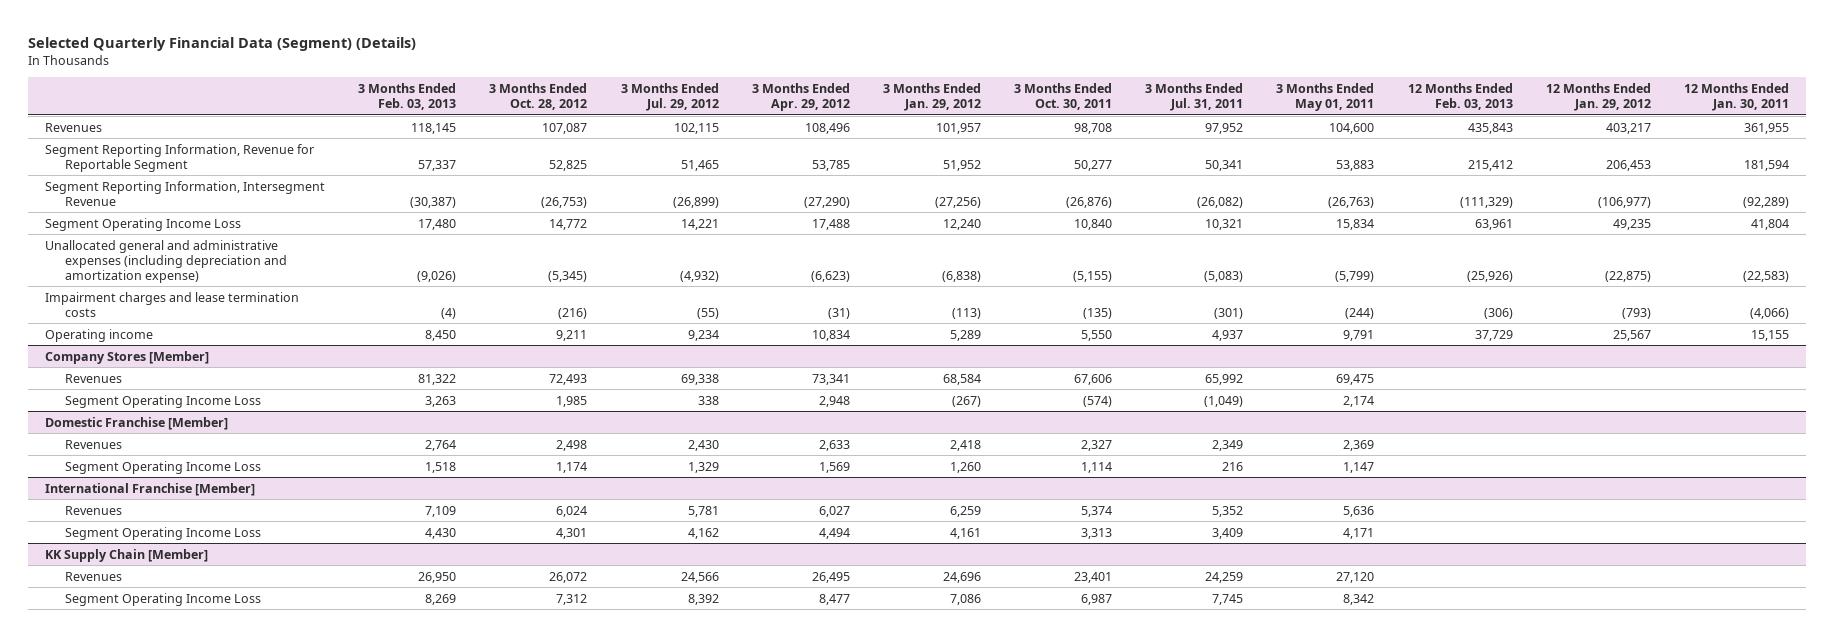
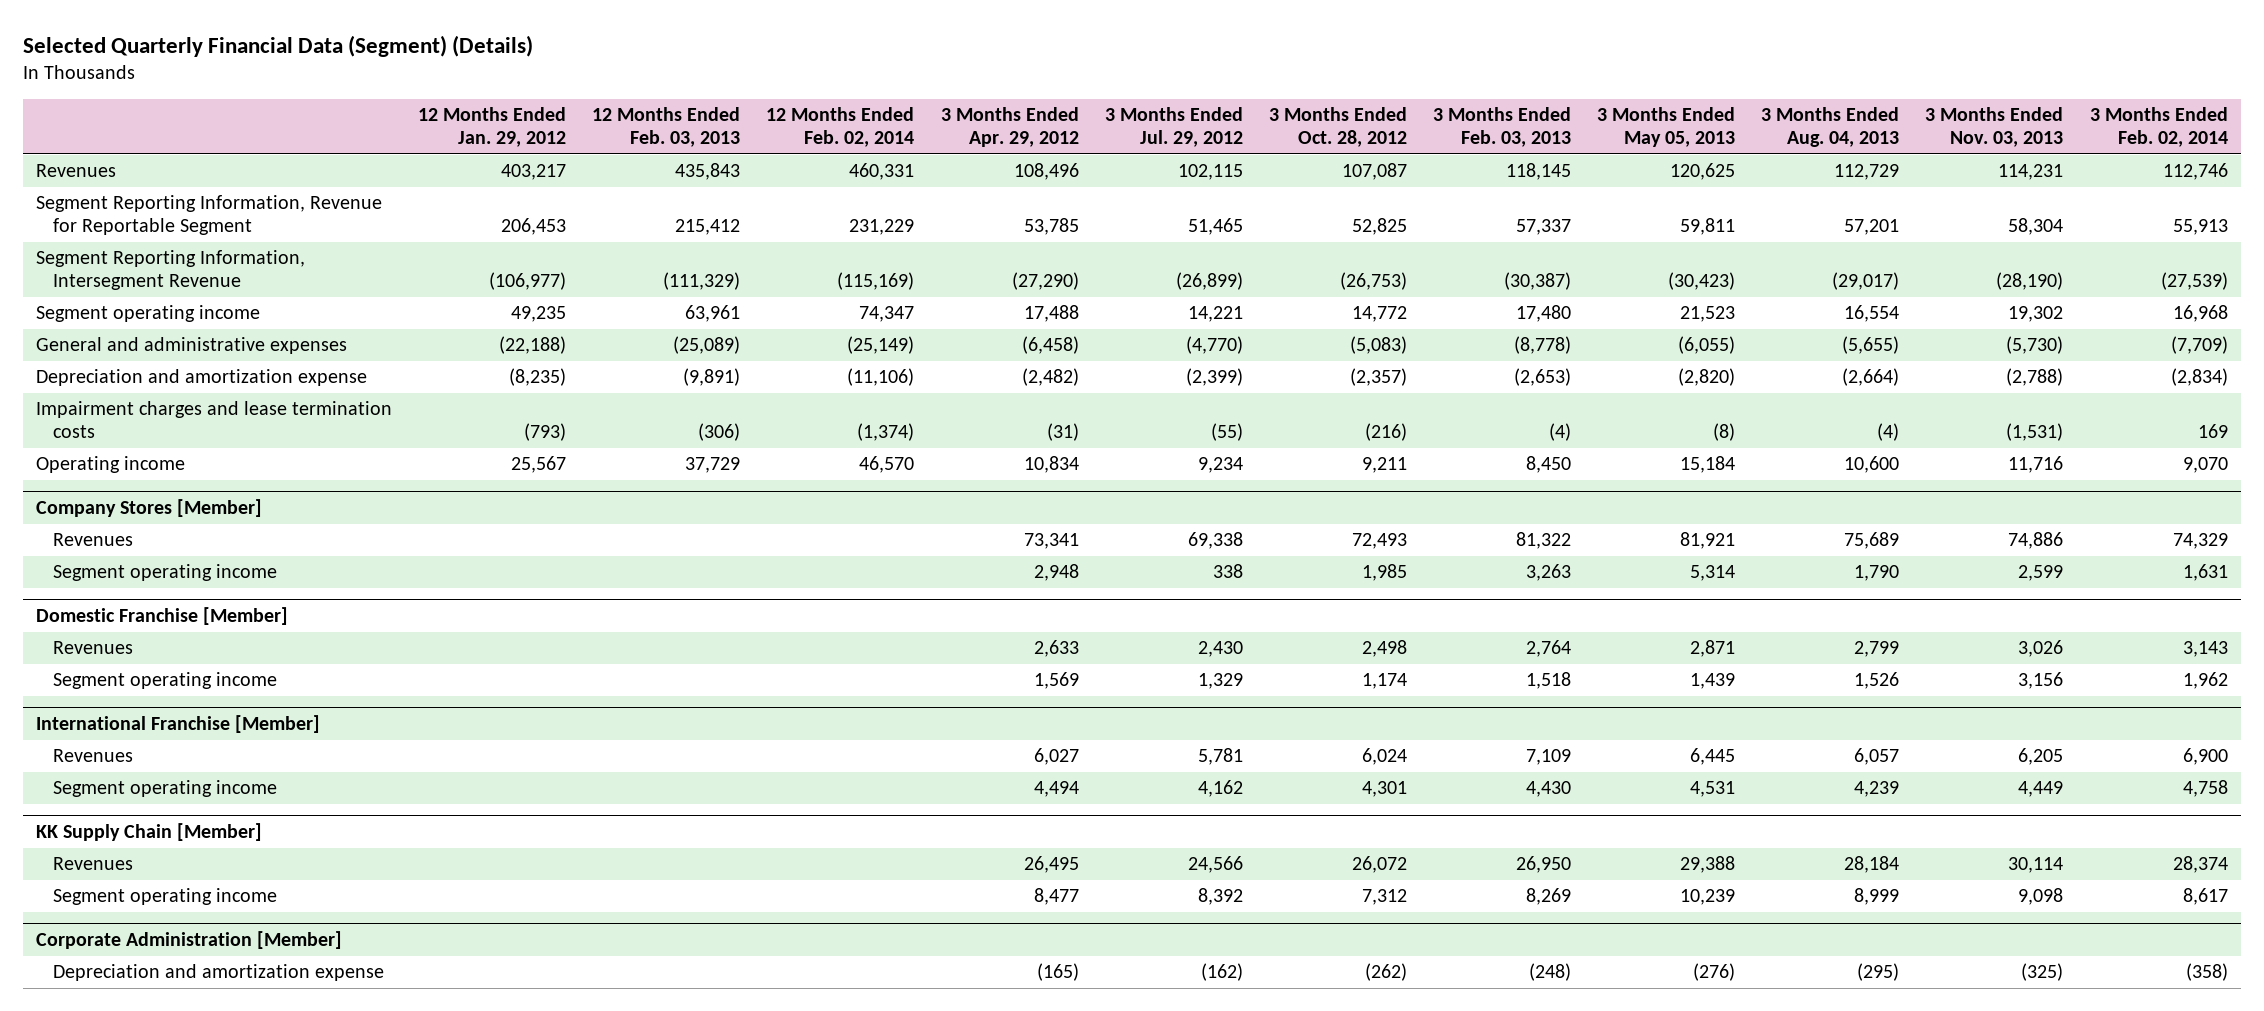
[882,83,981,112] 3 Months Ended Jan. 29, 2012 -> none
[1014,83,1113,111] 3 Months Ended Oct. 30, 2011 -> none
[1145,83,1244,112] 3 Months Ended Jul. 31, 2011 -> none
[1276,83,1375,112] 3 Months Ended May 01, 2011 -> none
[1684,83,1790,112] 12 Months Ended Jan. 30, 2011 -> none
none -> [766,107,915,147] 12 Months Ended Feb. 02, 2014
none -> [1597,107,1736,147] 3 Months Ended May 05, 2013
none -> [1761,107,1900,147] 3 Months Ended Aug. 04, 2013
none -> [1925,107,2064,147] 3 Months Ended Nov. 03, 2013
none -> [2089,107,2228,147] 3 Months Ended Feb. 02, 2014
[44,239,287,283] Unallocated general and administrative expenses (including depreciation and amortization expense) -> none
[44,217,241,231] Segment Operating Income Loss -> [35,305,260,323] Segment operating income
none -> [35,337,347,355] General and administrative expenses
none -> [35,369,367,387] Depreciation and amortization expense
[64,394,261,408] Segment Operating Income Loss -> [53,564,278,582] Segment operating income
[64,460,261,474] Segment Operating Income Loss -> [53,672,278,690] Segment operating income
[64,526,261,540] Segment Operating Income Loss -> [53,780,278,798] Segment operating income
[64,592,261,606] Segment Operating Income Loss -> [53,888,278,906] Segment operating income
none -> [35,930,342,949] Corporate Administration [Member]
none -> [53,964,385,982] Depreciation and amortization expense

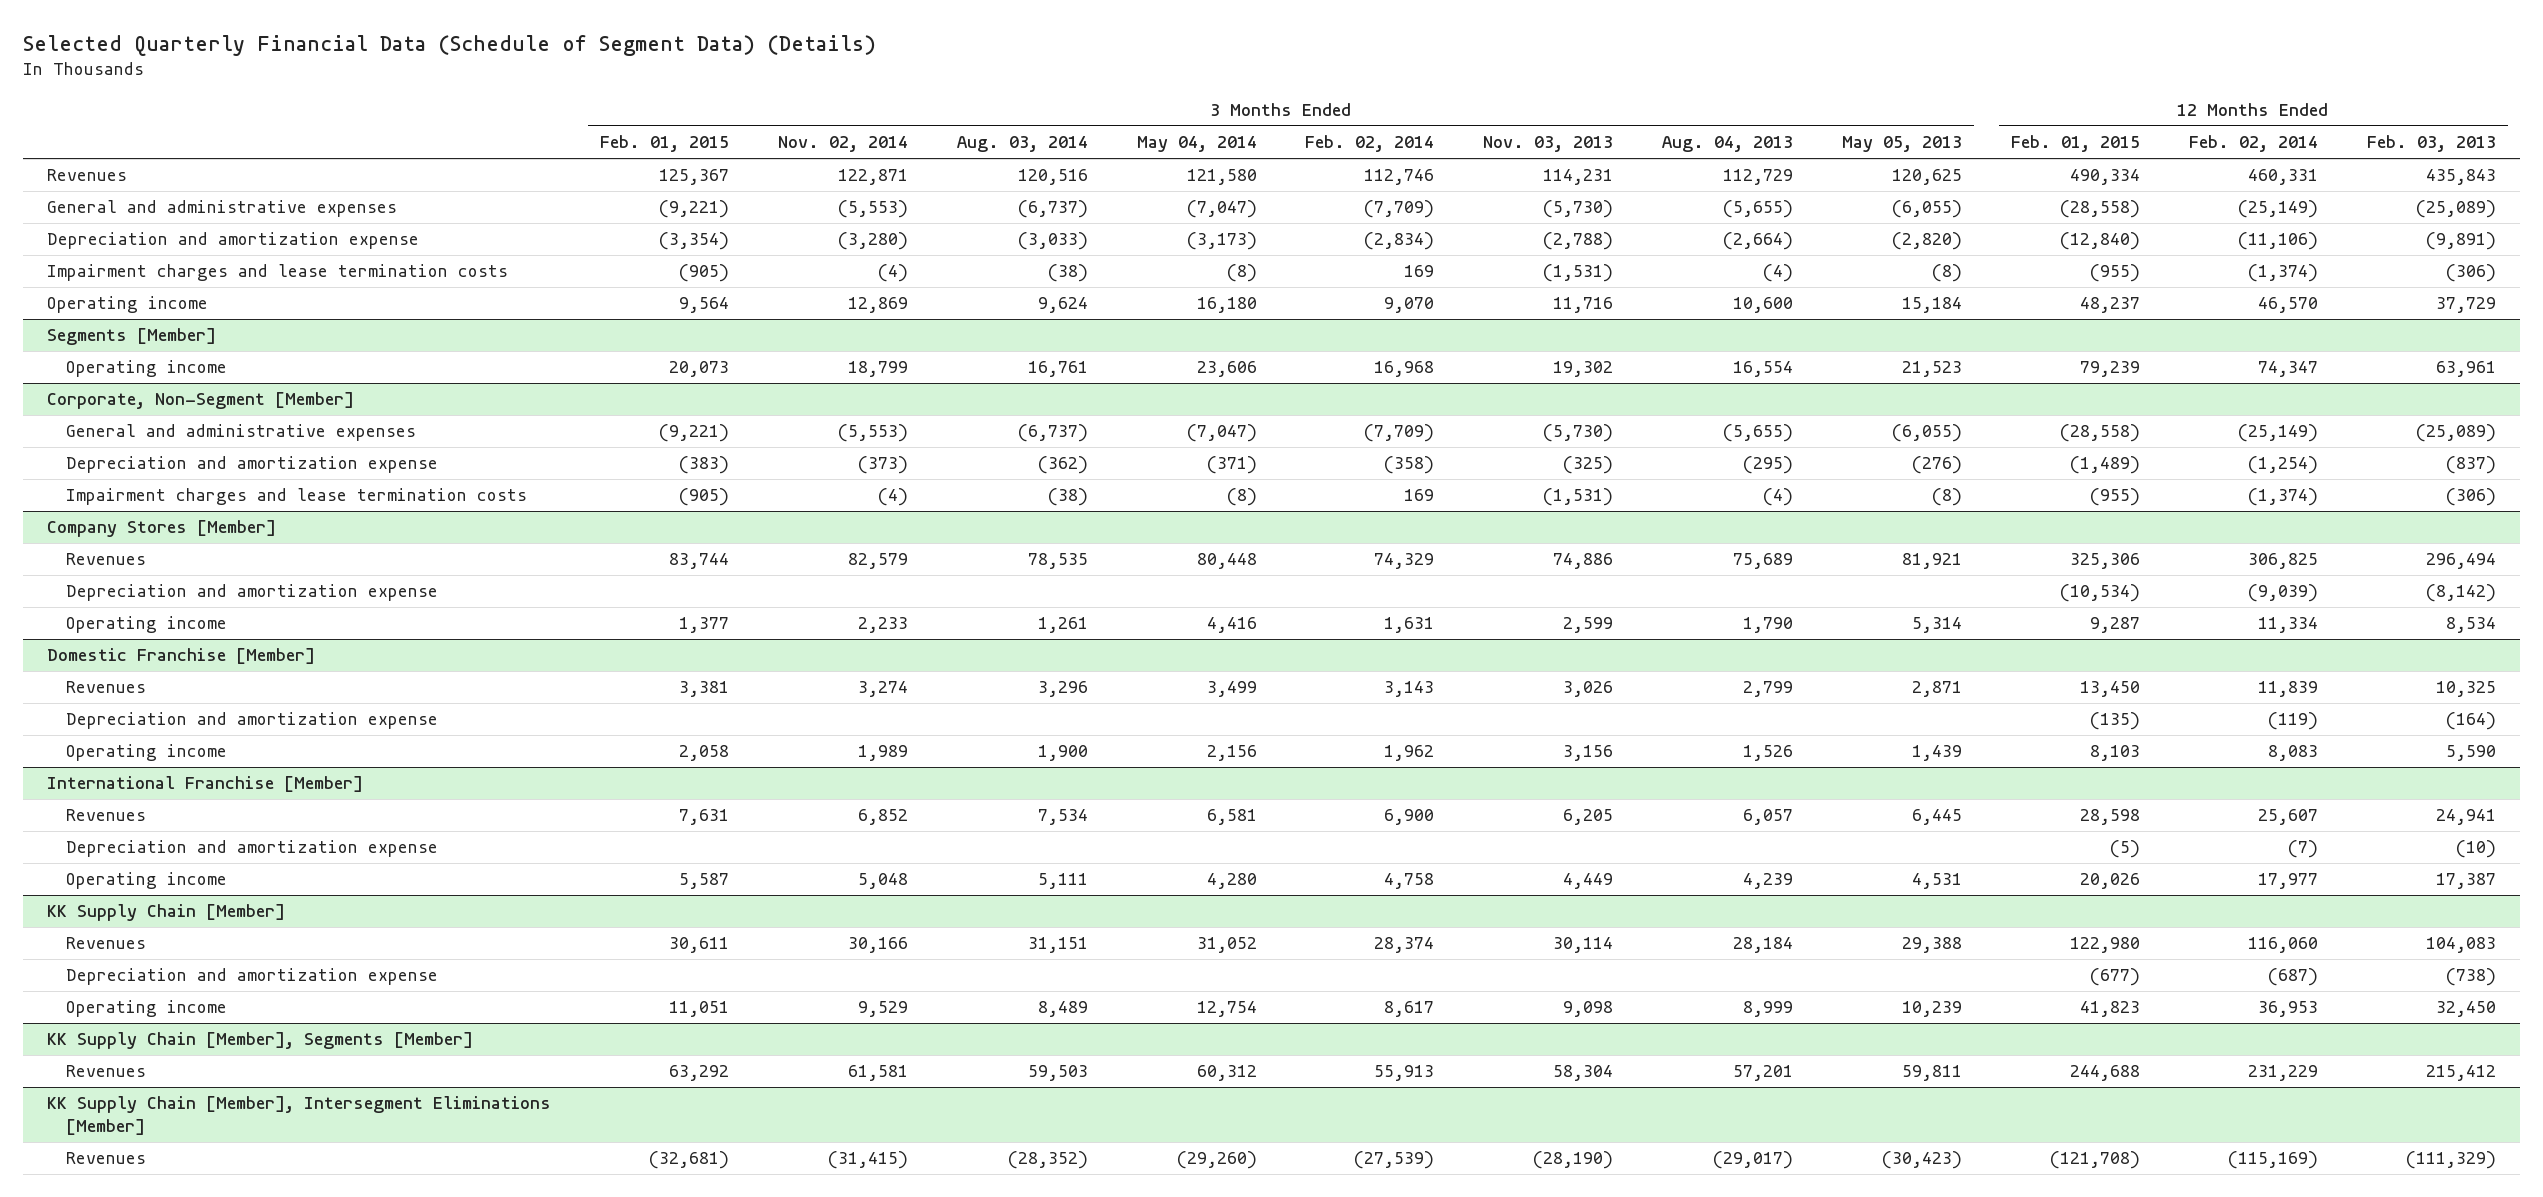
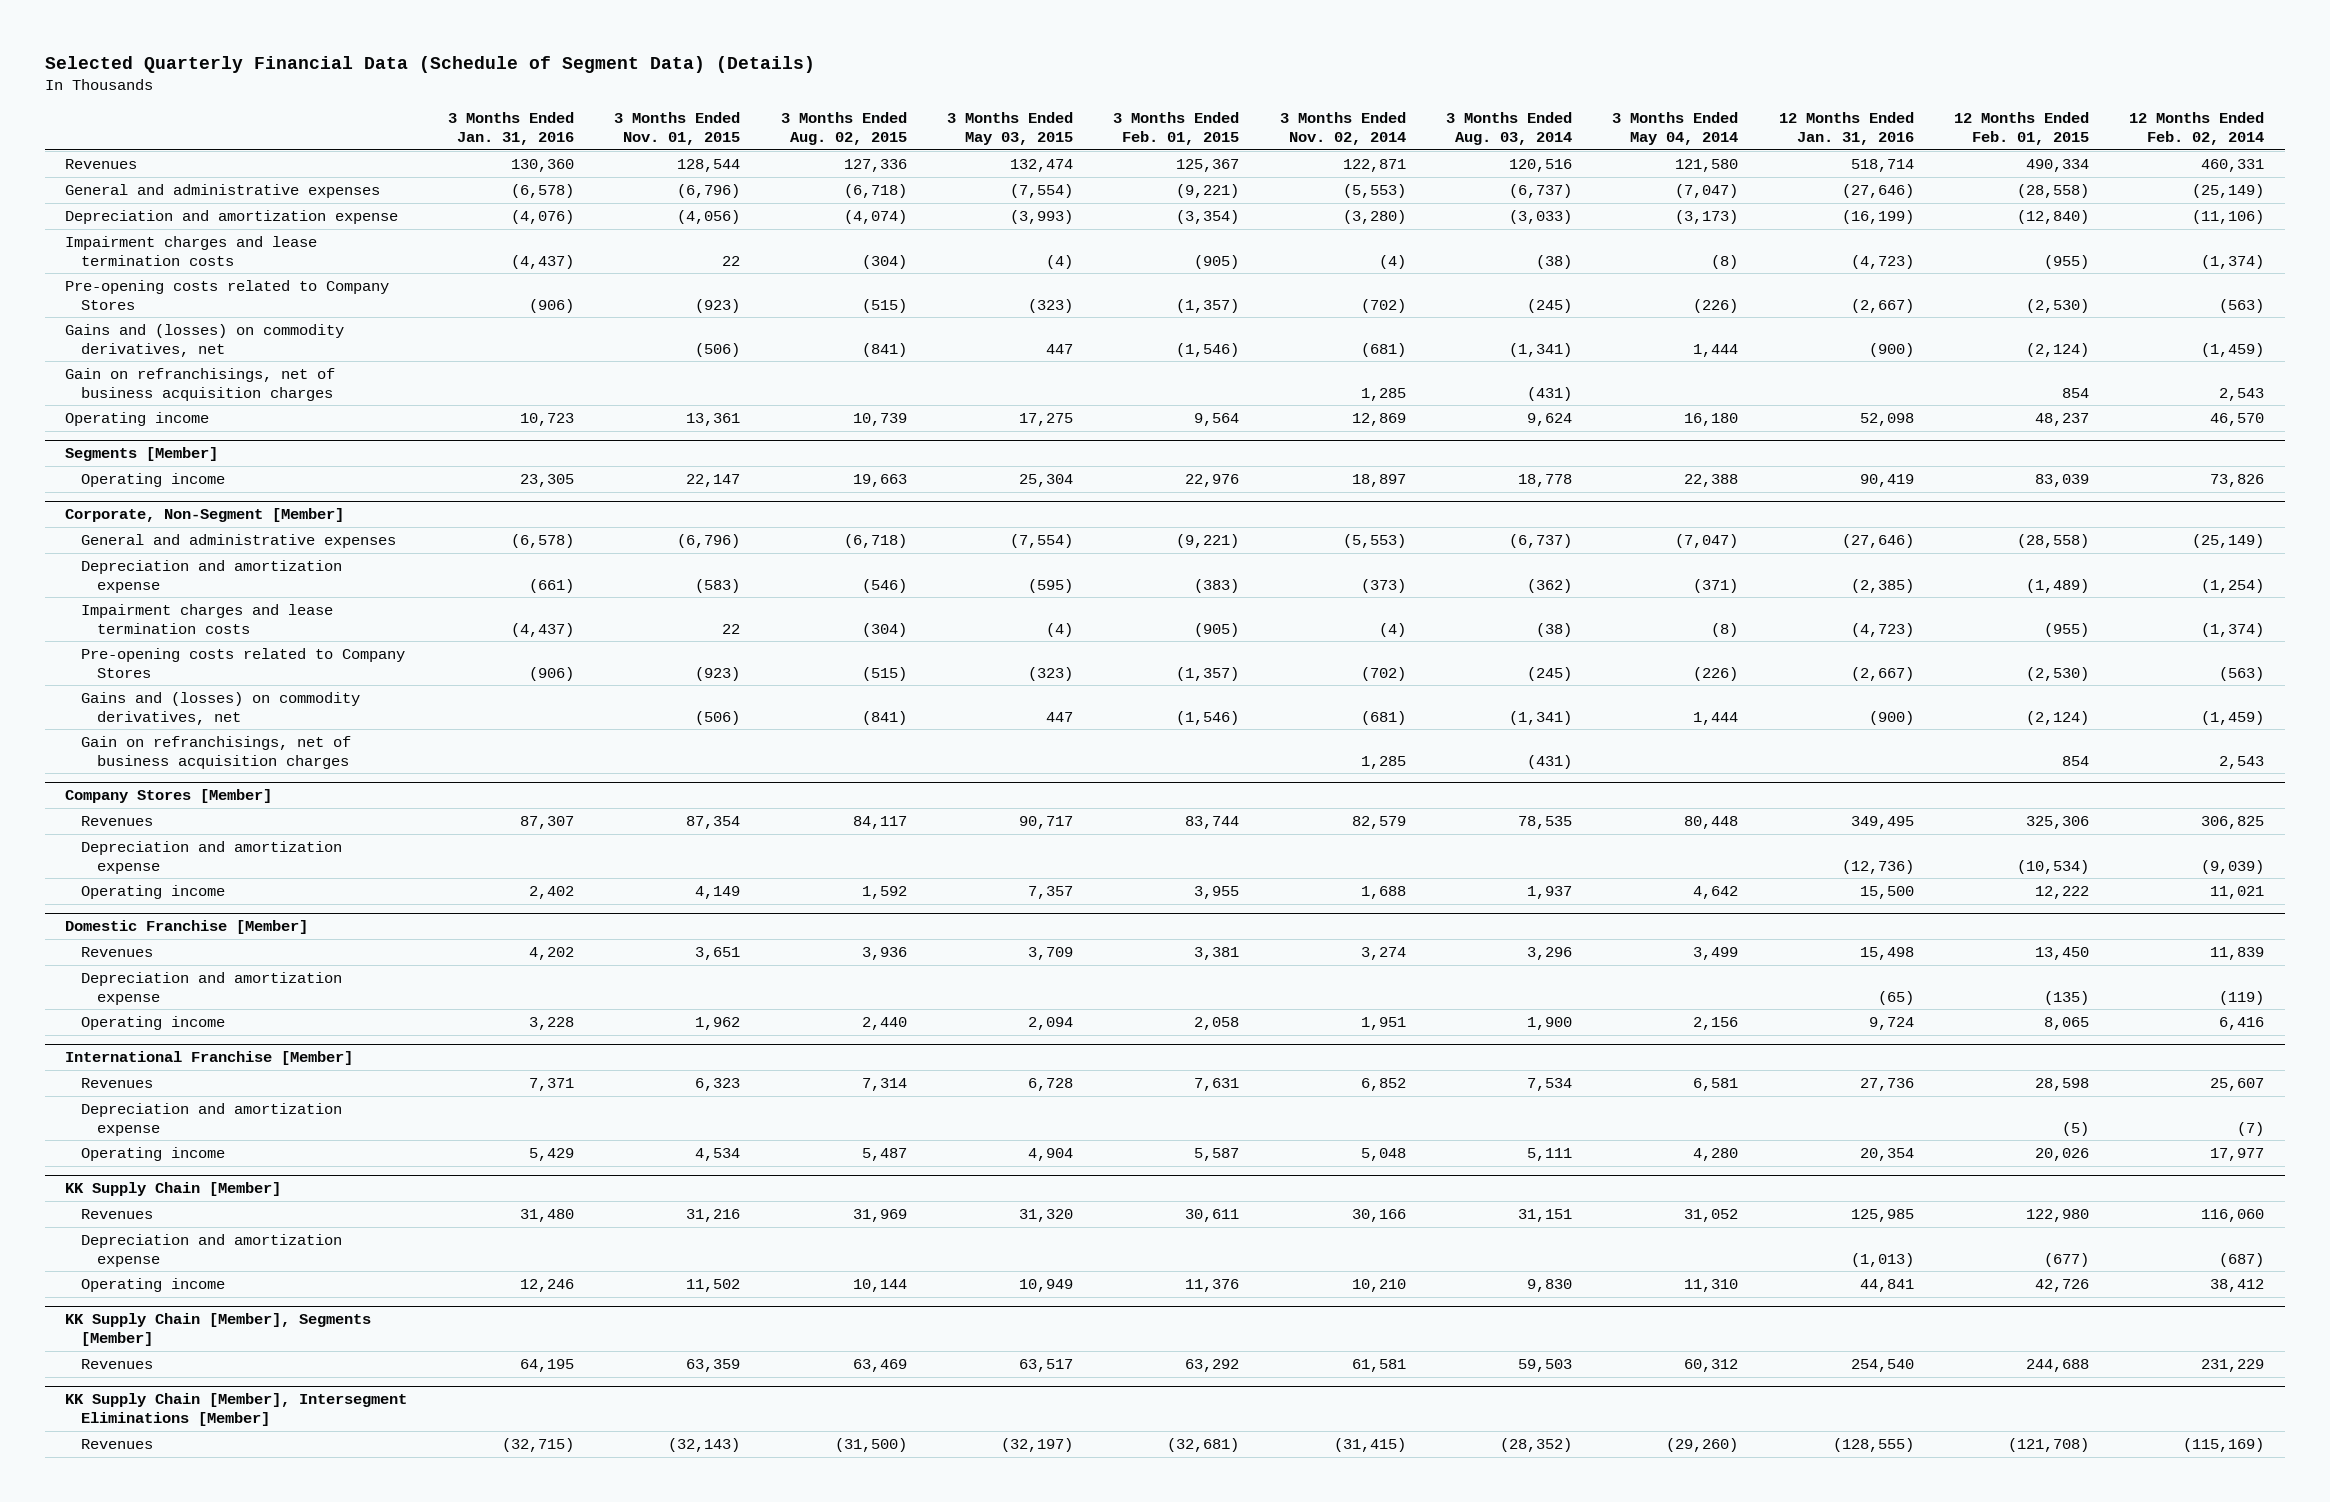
[1305,135,1435,153] Feb. 02, 2014 -> none
[1483,136,1614,153] Nov. 03, 2013 -> none
[1662,136,1794,153] Aug. 04, 2013 -> none
[1842,136,1963,153] May 05, 2013 -> none
[2366,135,2496,153] Feb. 03, 2013 -> none
none -> [447,112,574,146] 3 Months Ended Jan. 31, 2016
none -> [614,112,741,146] 3 Months Ended Nov. 01, 2015
none -> [780,112,907,146] 3 Months Ended Aug. 02, 2015
none -> [946,112,1073,146] 3 Months Ended May 03, 2015
none -> [1778,112,1914,146] 12 Months Ended Jan. 31, 2016
none -> [65,279,390,310] Pre-opening costs related to Company Stores
none -> [65,323,345,357] Gains and (losses) on commodity derivatives, net
none -> [65,367,336,401] Gain on refranchisings, net of business acquisition charges
[668,361,729,378] 20,073 -> [1185,473,1240,487] 22,976
[847,361,908,378] 18,799 -> [1351,473,1406,487] 18,897
[1027,361,1088,378] 16,761 -> [1517,473,1572,487] 18,778
[1196,361,1257,378] 23,606 -> [1684,473,1739,487] 22,388
[2079,361,2140,378] 79,239 -> [2035,473,2090,487] 83,039
[2257,361,2318,378] 74,347 -> [2210,473,2265,487] 73,826
none -> [80,647,405,678] Pre-opening costs related to Company Stores
none -> [80,691,360,725] Gains and (losses) on commodity derivatives, net
none -> [80,735,351,769] Gain on refranchisings, net of business acquisition charges
[678,617,729,634] 1,377 -> [1194,885,1240,899] 3,955
[857,617,908,634] 2,233 -> [1360,885,1406,899] 1,688
[1037,617,1088,634] 1,261 -> [1526,885,1572,899] 1,937
[1206,617,1257,634] 4,416 -> [1693,885,1739,899] 4,642
[2089,617,2140,634] 9,287 -> [2035,885,2090,899] 12,222
[2257,617,2318,634] 11,334 -> [2210,885,2265,899] 11,021
[857,745,908,762] 1,989 -> [1360,1016,1406,1030] 1,951
[2089,745,2140,762] 8,103 -> [2044,1016,2090,1030] 8,065
[2267,745,2318,762] 8,083 -> [2219,1016,2265,1030] 6,416
[668,1001,729,1018] 11,051 -> [1185,1278,1240,1292] 11,376
[857,1001,908,1018] 9,529 -> [1351,1278,1406,1292] 10,210
[1037,1001,1088,1018] 8,489 -> [1526,1278,1572,1292] 9,830
[1196,1001,1257,1018] 12,754 -> [1684,1278,1739,1292] 11,310
[2079,1001,2140,1018] 41,823 -> [2035,1278,2090,1292] 42,726
[2257,1001,2318,1018] 36,953 -> [2210,1278,2265,1292] 38,412

